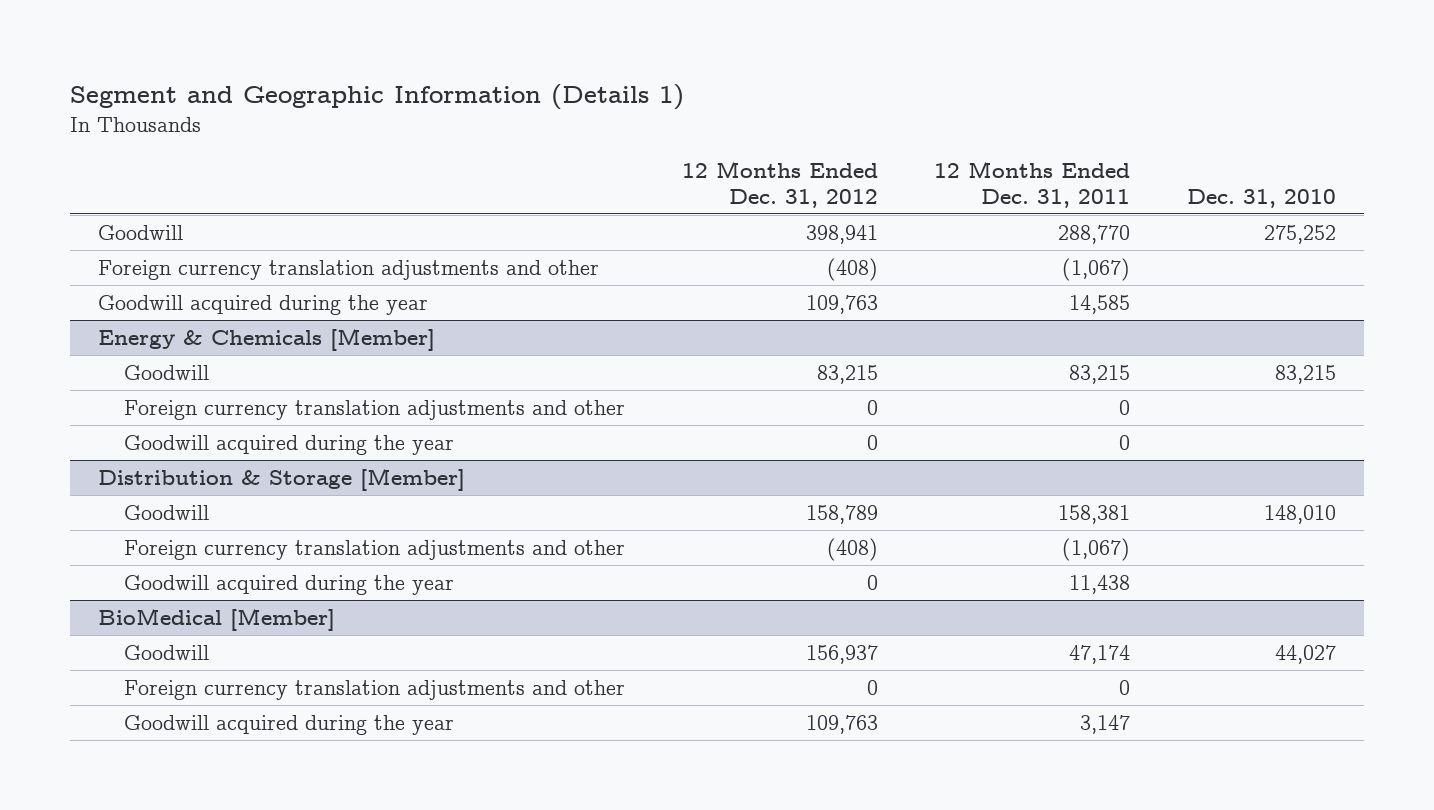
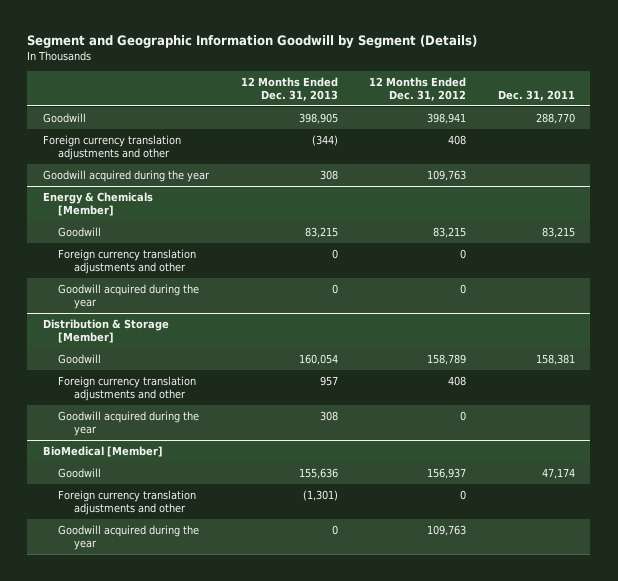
[69,84,684,111] Segment and Geographic Information (Details 1) -> [27,34,478,48] Segment and Geographic Information Goodwill by Segment (Details)
[934,161,1131,208] 12 Months Ended Dec. 31, 2011 -> none
[1186,188,1336,208] Dec. 31, 2010 -> none
none -> [240,76,338,101] 12 Months Ended Dec. 31, 2013
none -> [497,89,575,101] Dec. 31, 2011
[826,257,878,281] (408) -> [448,134,467,145] 408
[826,537,878,561] (408) -> [448,375,467,386] 408

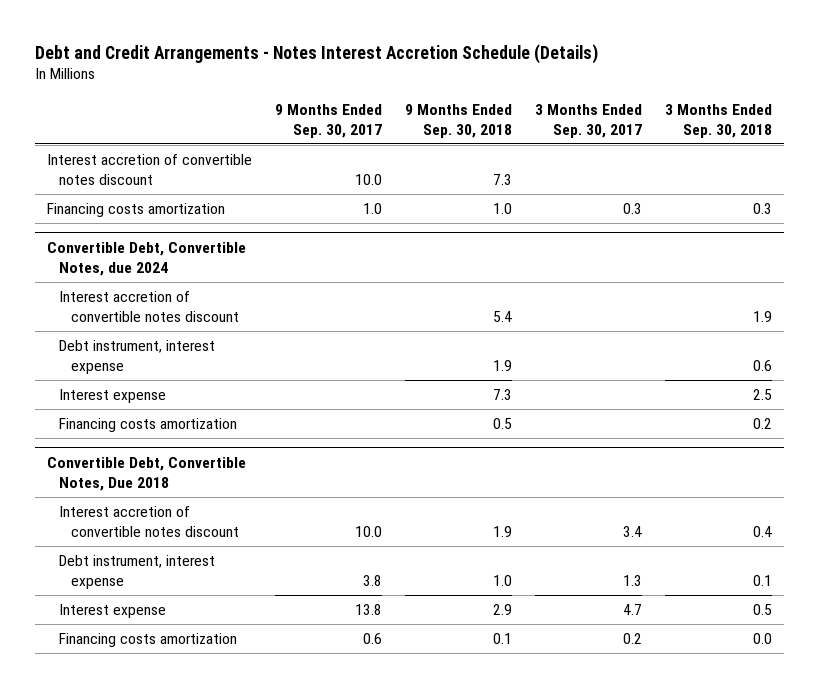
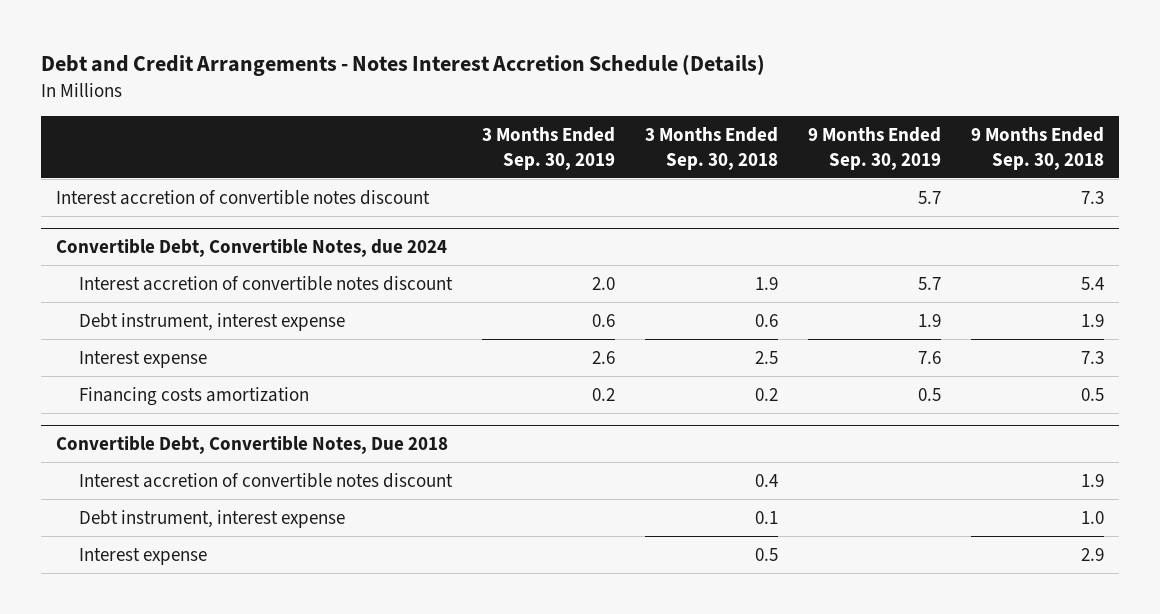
[274,103,382,138] 9 Months Ended Sep. 30, 2017 -> none
[535,103,643,138] 3 Months Ended Sep. 30, 2017 -> none
none -> [481,127,615,170] 3 Months Ended Sep. 30, 2019
none -> [807,127,941,170] 9 Months Ended Sep. 30, 2019
[46,203,225,218] Financing costs amortization -> none
[58,633,237,648] Financing costs amortization -> none

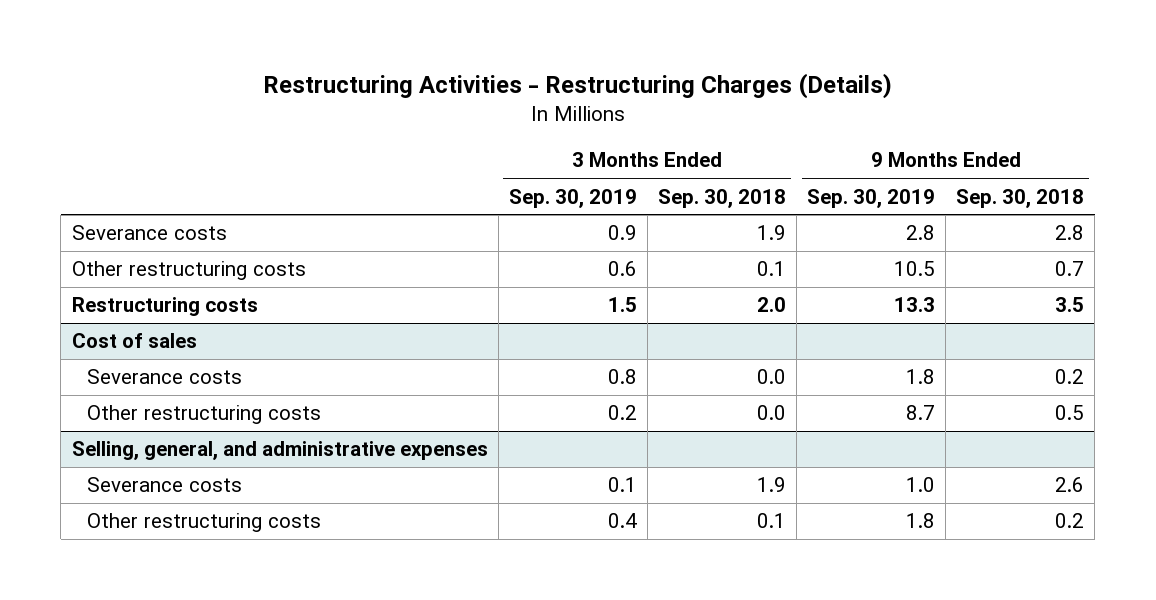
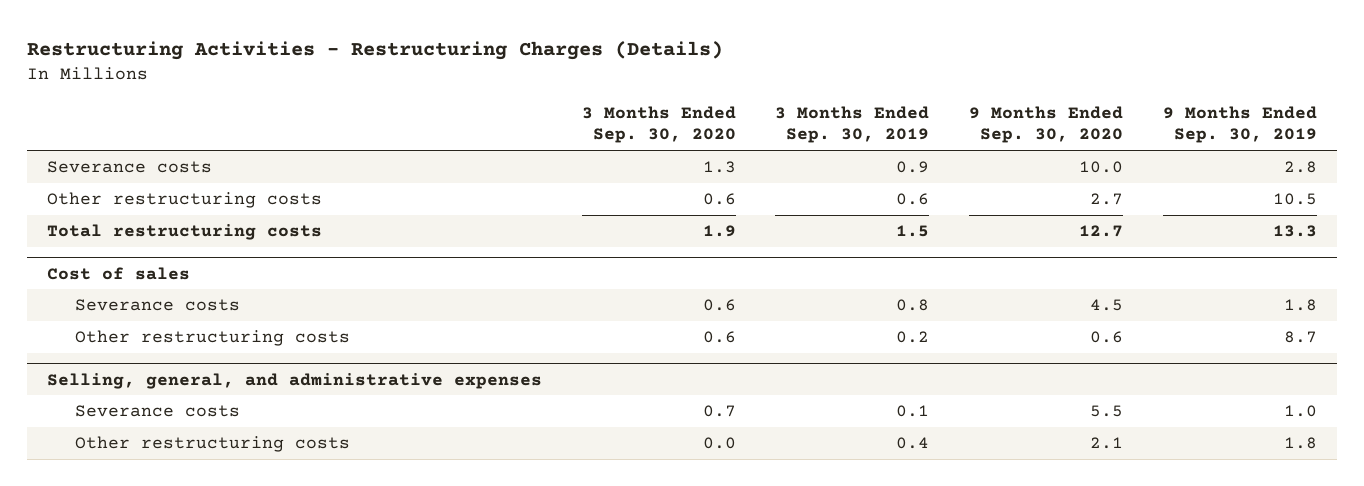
[657,188,786,208] Sep. 30, 2018 -> none
[956,188,1085,208] Sep. 30, 2018 -> none
none -> [581,106,736,144] 3 Months Ended Sep. 30, 2020
none -> [969,106,1124,144] 9 Months Ended Sep. 30, 2020
[71,297,258,317] Restructuring costs -> [46,224,322,241] Total restructuring costs

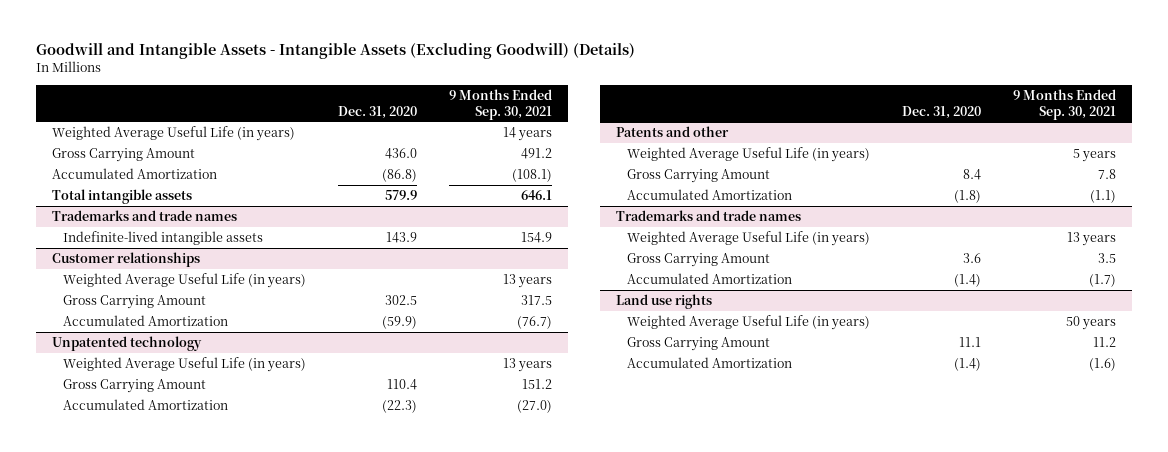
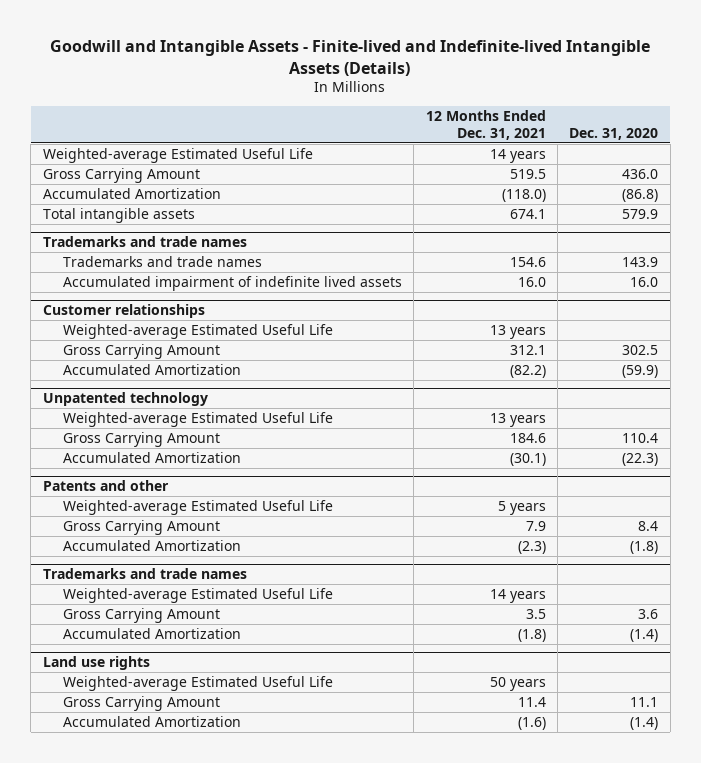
[35,43,635,60] Goodwill and Intangible Assets - Intangible Assets (Excluding Goodwill) (Details) -> [50,40,651,76] Goodwill and Intangible Assets - Finite-lived and Indefinite-lived Intangible Assets (Details)
[449,88,553,120] 9 Months Ended Sep. 30, 2021 -> none
none -> [425,110,546,140] 12 Months Ended Dec. 31, 2021
[51,125,295,141] Weighted Average Useful Life (in years) -> [42,148,313,164] Weighted-average Estimated Useful Life
[63,230,264,245] Indefinite-lived intangible assets -> [62,256,262,268] Trademarks and trade names
none -> [62,276,402,292] Accumulated impairment of indefinite lived assets
[63,272,307,288] Weighted Average Useful Life (in years) -> [62,324,333,340] Weighted-average Estimated Useful Life
[63,356,307,372] Weighted Average Useful Life (in years) -> [62,412,333,428] Weighted-average Estimated Useful Life
[627,146,871,162] Weighted Average Useful Life (in years) -> [62,500,333,516] Weighted-average Estimated Useful Life
[627,230,871,246] Weighted Average Useful Life (in years) -> [62,588,333,604] Weighted-average Estimated Useful Life
[627,314,871,330] Weighted Average Useful Life (in years) -> [62,676,333,692] Weighted-average Estimated Useful Life

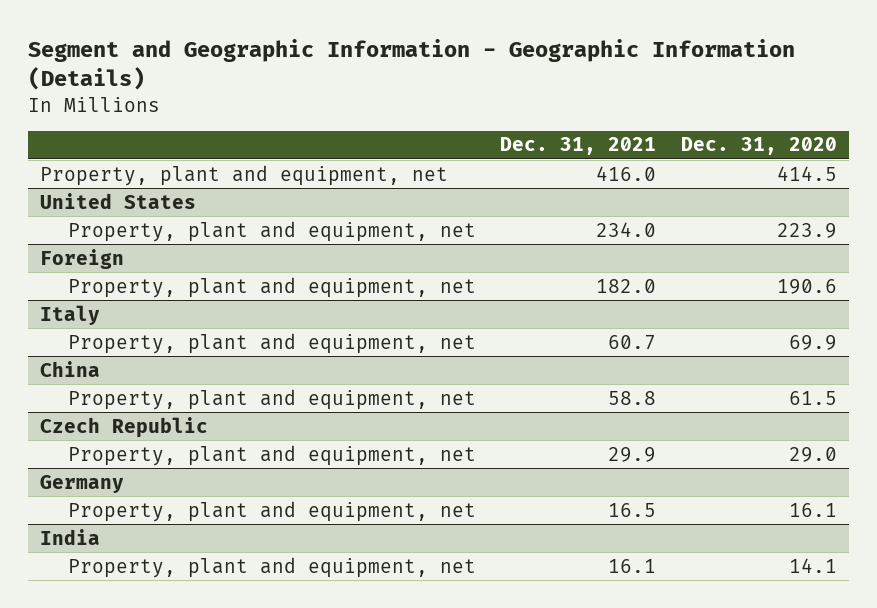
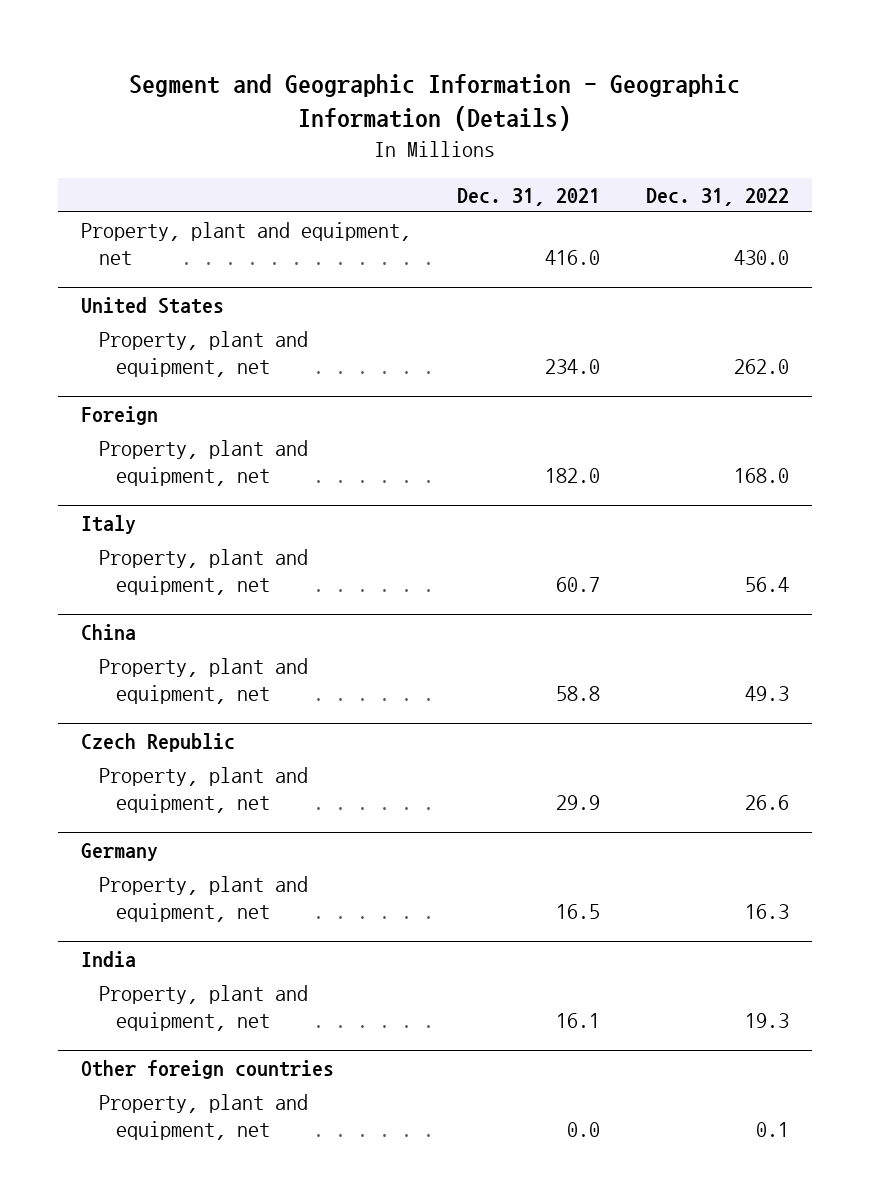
[681,137,838,156] Dec. 31, 2020 -> none
none -> [646,188,790,207] Dec. 31, 2022
none -> [80,1059,334,1079] Other foreign countries
none -> [98,1094,308,1141] Property, plant and equipment, net

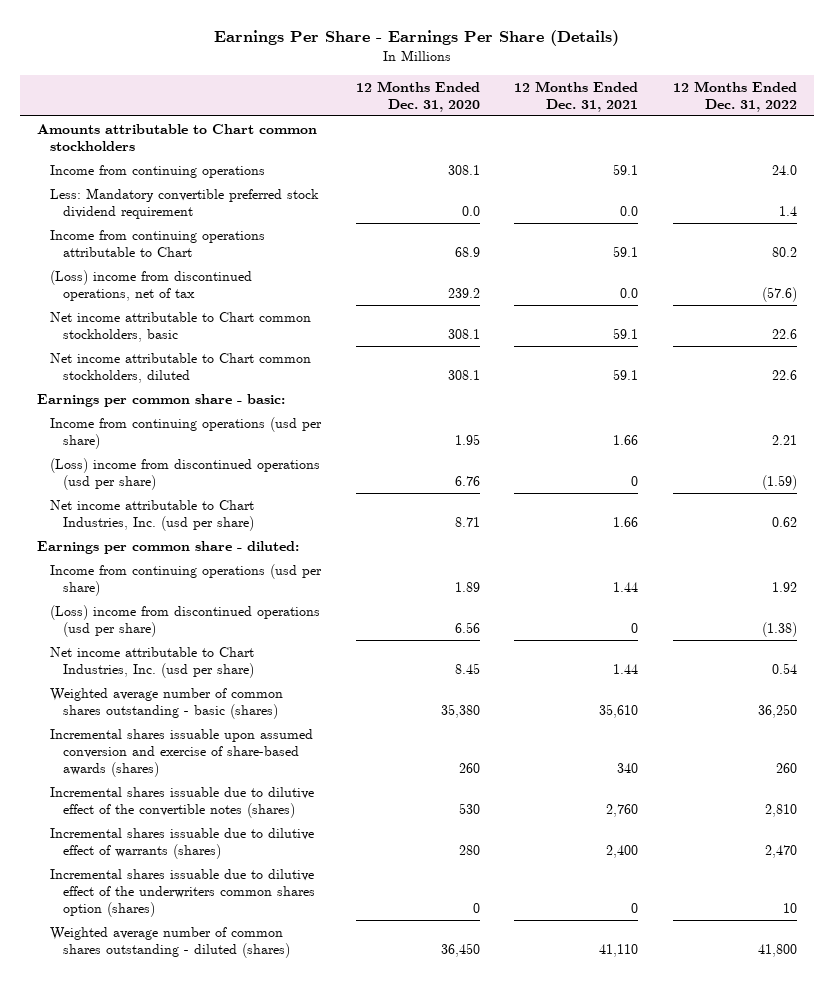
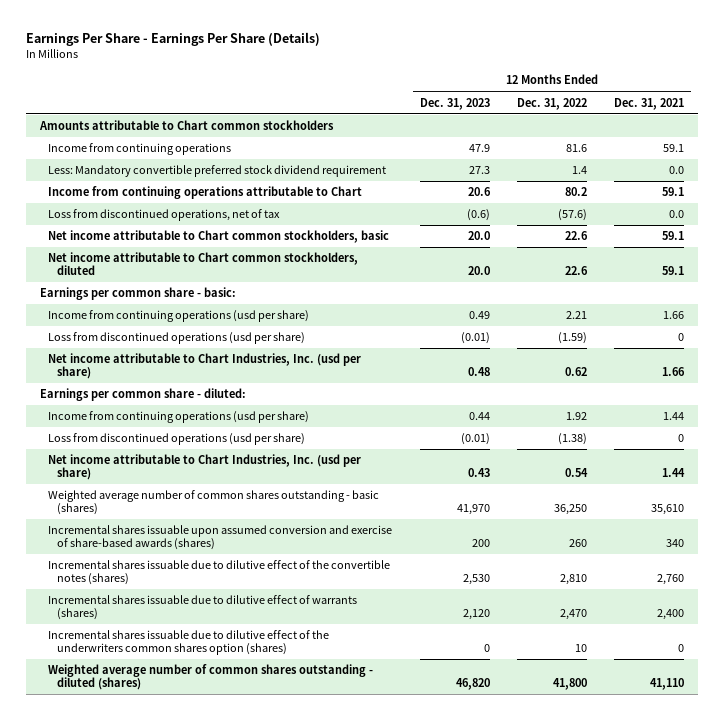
[355,80,480,112] 12 Months Ended Dec. 31, 2020 -> none
none -> [419,97,490,110] Dec. 31, 2023
[771,164,797,175] 24.0 -> [566,144,588,153] 81.6
[50,269,253,301] (Loss) income from discontinued operations, net of tax -> [48,209,281,222] Loss from discontinued operations, net of tax
[50,457,321,490] (Loss) income from discontinued operations (usd per share) -> [48,332,306,345] Loss from discontinued operations (usd per share)
[50,604,321,637] (Loss) income from discontinued operations (usd per share) -> [48,433,306,446] Loss from discontinued operations (usd per share)

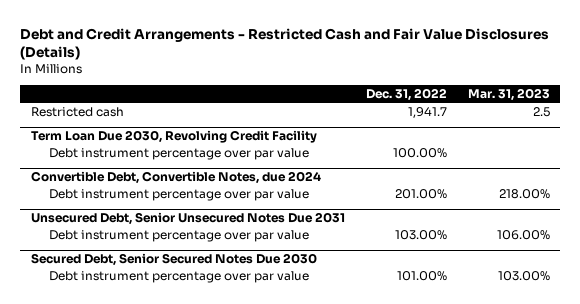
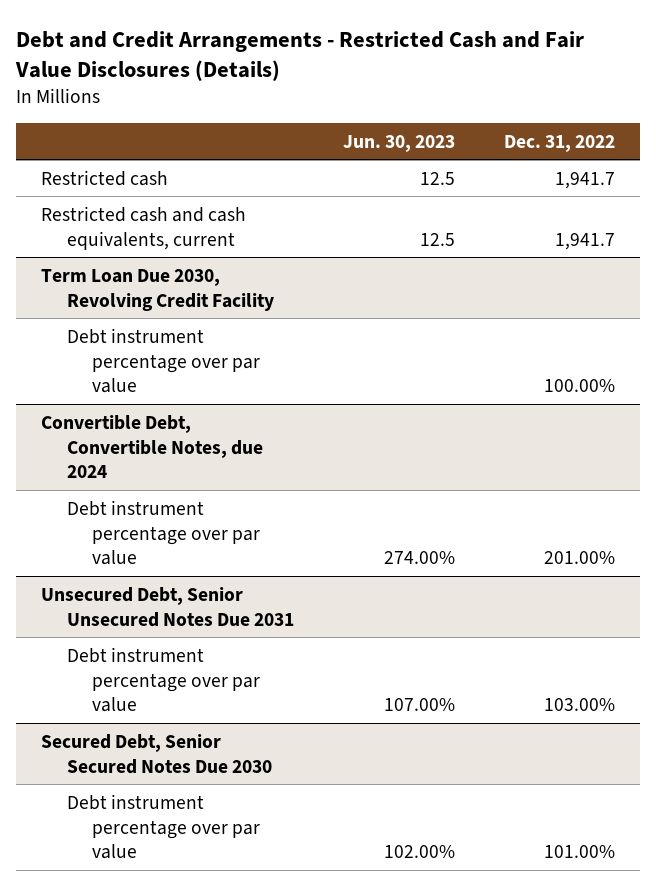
[467,88,550,102] Mar. 31, 2023 -> none
none -> [342,134,455,152] Jun. 30, 2023
none -> [41,205,247,250] Restricted cash and cash equivalents, current

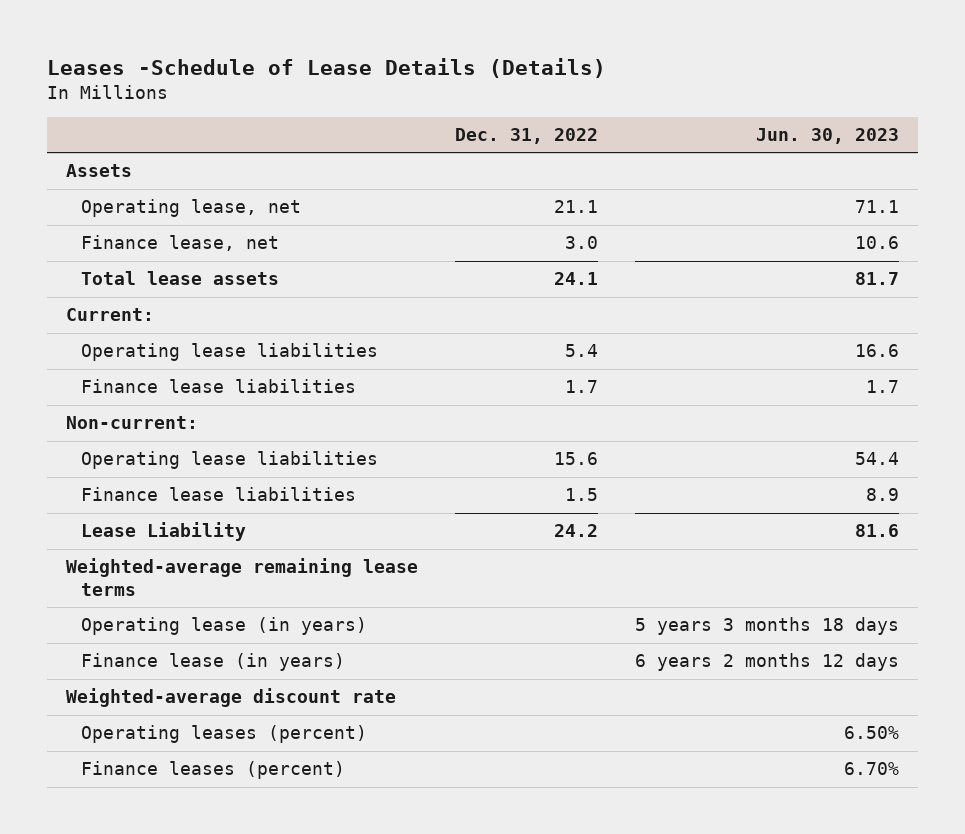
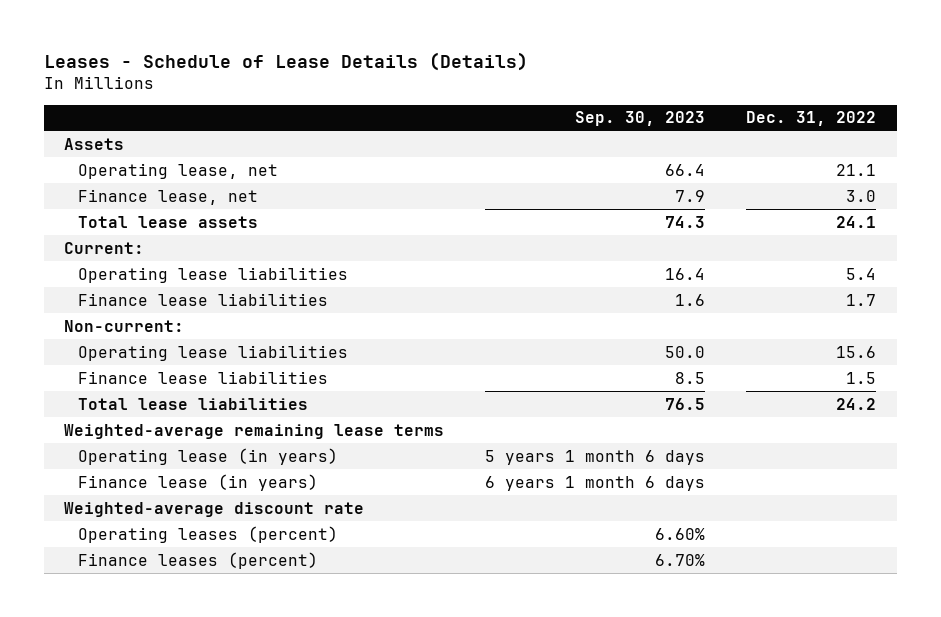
[47,57,607,78] Leases -Schedule of Lease Details (Details) -> [43,52,528,72] Leases - Schedule of Lease Details (Details)
[756,128,900,145] Jun. 30, 2023 -> none
none -> [575,111,706,127] Sep. 30, 2023
[80,522,246,542] Lease Liability -> [78,397,309,410] Total lease liabilities

